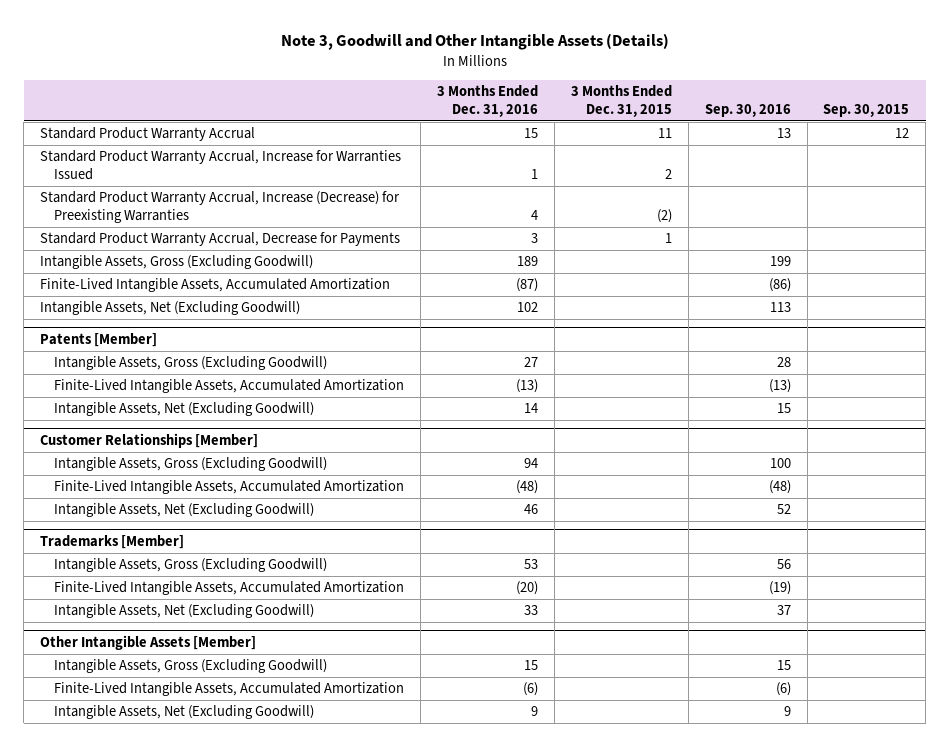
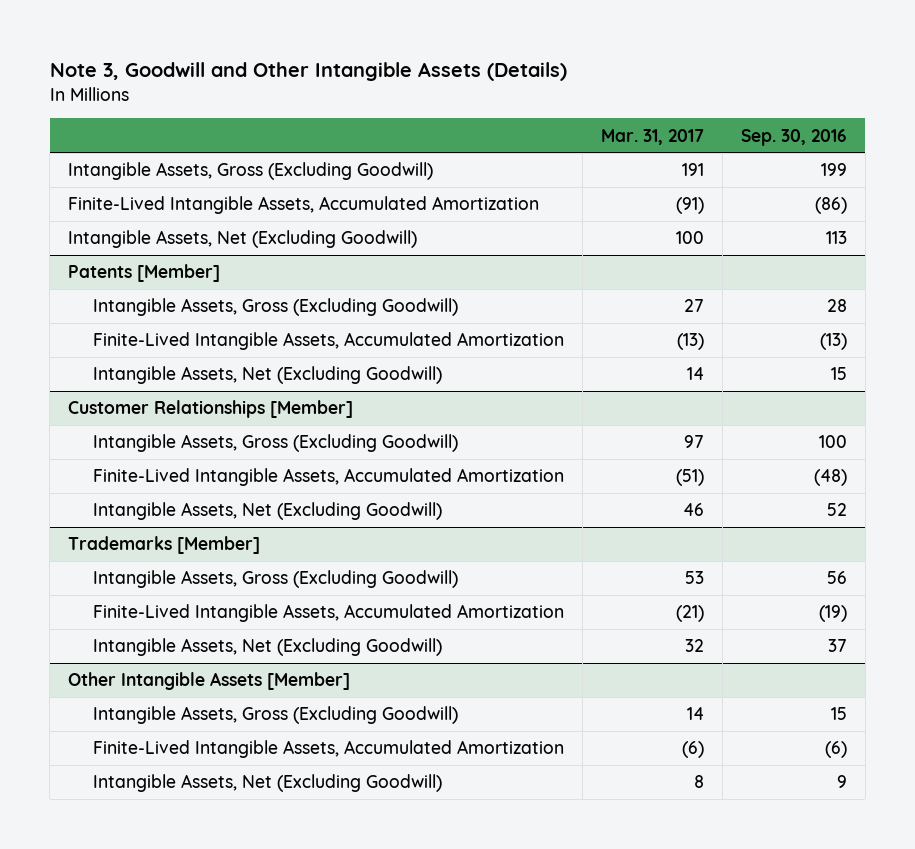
[437,85,539,118] 3 Months Ended Dec. 31, 2016 -> none
[570,85,672,118] 3 Months Ended Dec. 31, 2015 -> none
[823,104,910,118] Sep. 30, 2015 -> none
none -> [600,128,704,145] Mar. 31, 2017
[40,127,256,142] Standard Product Warranty Accrual -> none
[40,150,402,181] Standard Product Warranty Accrual, Increase for Warranties Issued -> none
[40,191,401,224] Standard Product Warranty Accrual, Increase (Decrease) for Preexisting Warranties -> none
[40,232,401,247] Standard Product Warranty Accrual, Decrease for Payments -> none

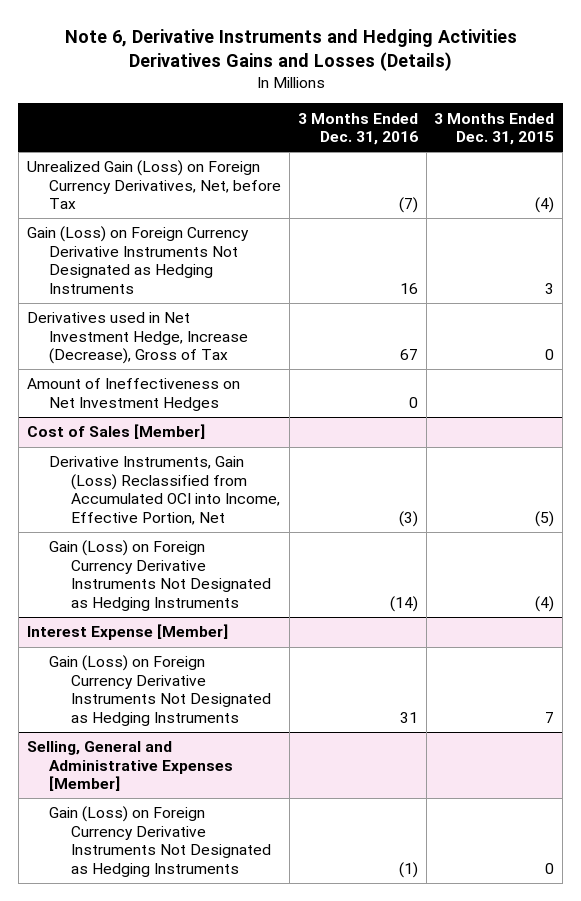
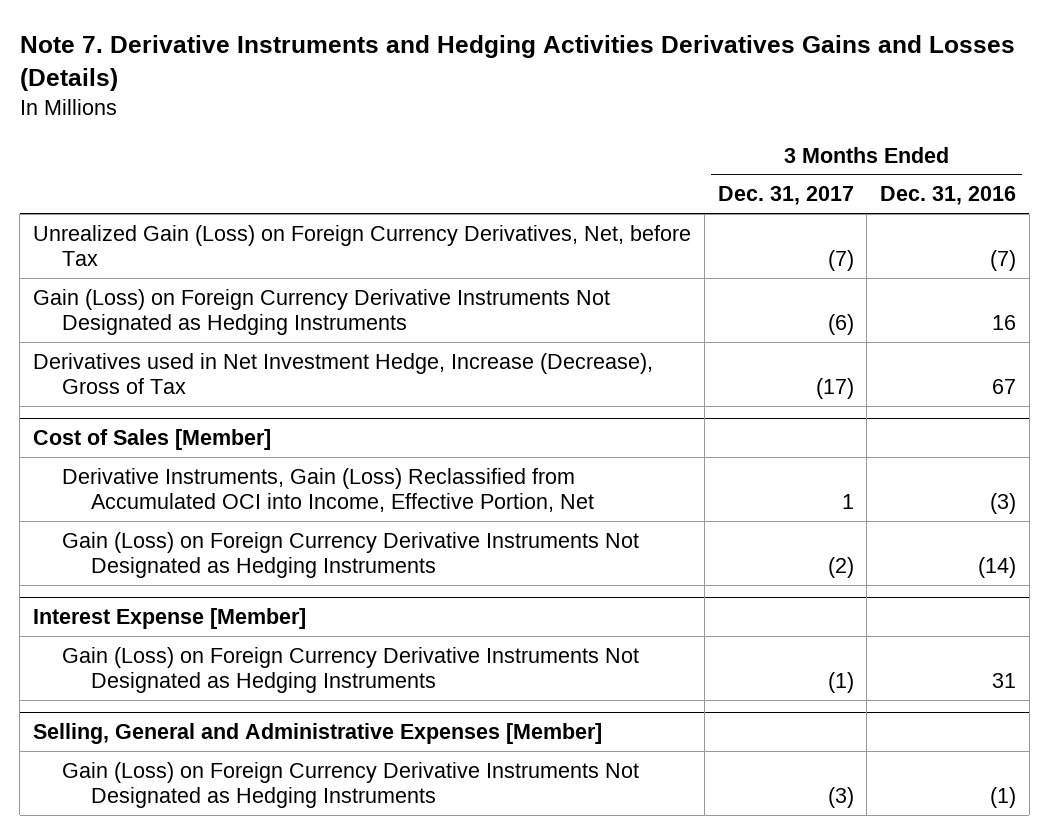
[64,28,517,71] Note 6, Derivative Instruments and Hedging Activities Derivatives Gains and Losses (Details) -> [19,35,1015,92] Note 7. Derivative Instruments and Hedging Activities Derivatives Gains and Losses (Details)
[434,112,555,145] 3 Months Ended Dec. 31, 2015 -> none
none -> [717,186,854,206] Dec. 31, 2017
[26,378,240,411] Amount of Ineffectiveness on Net Investment Hedges -> none

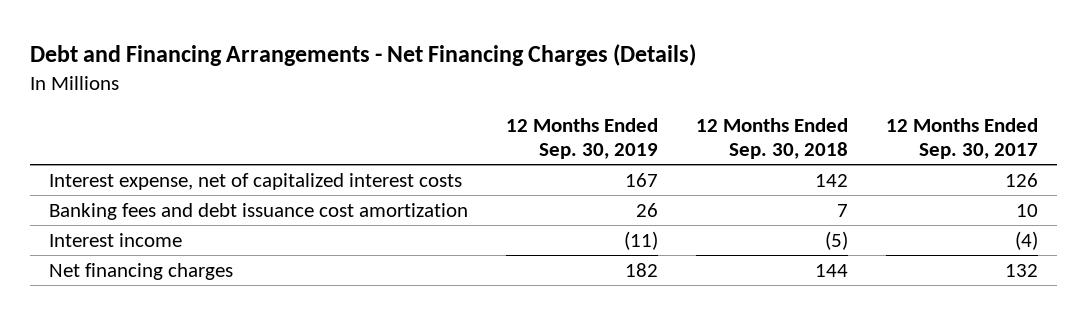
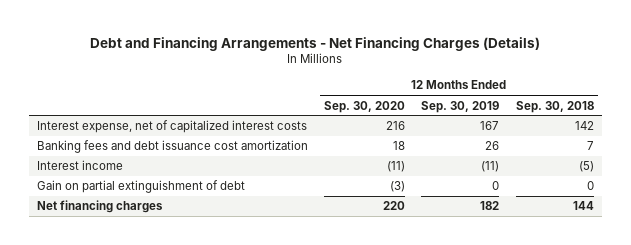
[886,118,1039,159] 12 Months Ended Sep. 30, 2017 -> none
none -> [324,100,406,113] Sep. 30, 2020
none -> [37,180,246,194] Gain on partial extinguishment of debt

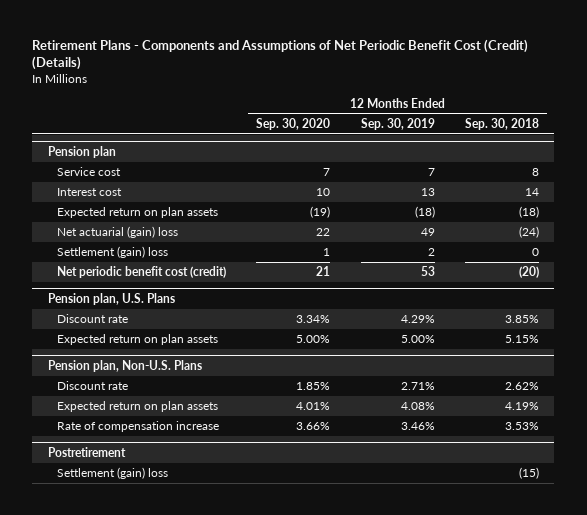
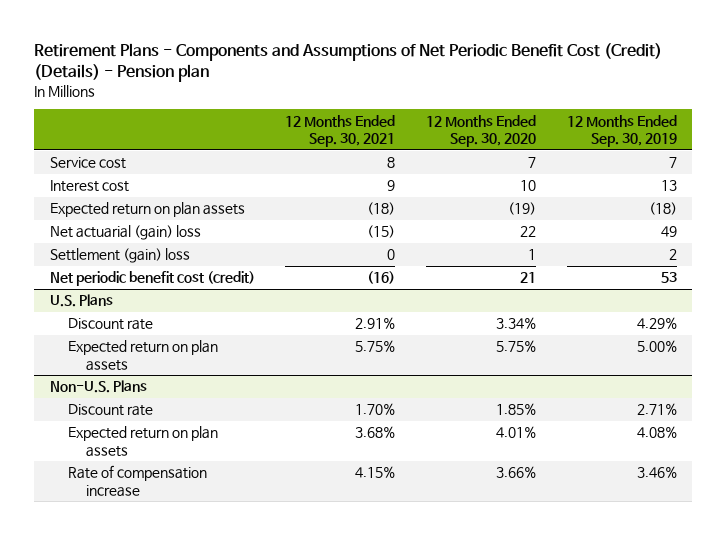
[32,38,529,71] Retirement Plans - Components and Assumptions of Net Periodic Benefit Cost (Credit) (Details) -> [34,42,663,83] Retirement Plans - Components and Assumptions of Net Periodic Benefit Cost (Credit) (Details) - Pension plan
[465,118,540,131] Sep. 30, 2018 -> none
none -> [285,114,396,148] 12 Months Ended Sep. 30, 2021
[47,145,116,158] Pension plan -> none
[47,292,175,305] Pension plan, U.S. Plans -> [49,294,113,308] U.S. Plans
[296,335,331,344] 5.00% -> [496,340,537,353] 5.75%
[47,359,202,372] Pension plan, Non-U.S. Plans -> [49,380,147,394] Non-U.S. Plans
[47,446,126,457] Postretirement -> none
[56,467,168,480] Settlement (gain) loss -> none

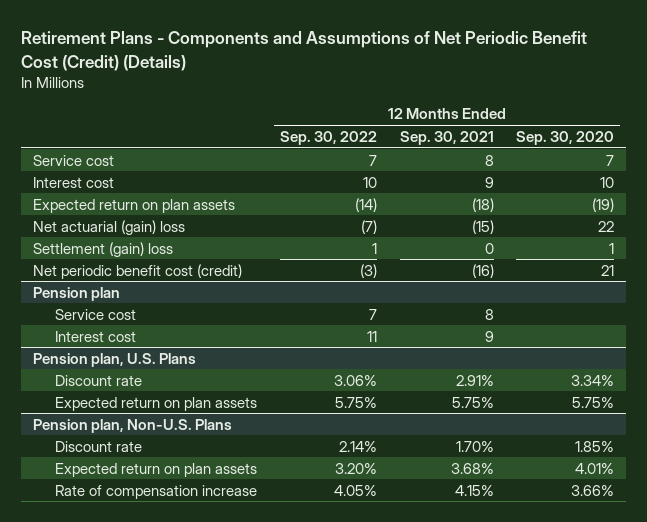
[34,42,663,83] Retirement Plans - Components and Assumptions of Net Periodic Benefit Cost (Credit) (Details) - Pension plan -> [21,31,588,71] Retirement Plans - Components and Assumptions of Net Periodic Benefit Cost (Credit) (Details)
[566,114,677,148] 12 Months Ended Sep. 30, 2019 -> none
none -> [279,130,377,145] Sep. 30, 2022
[49,294,113,308] U.S. Plans -> [32,286,120,301] Pension plan
none -> [55,308,137,320] Service cost
none -> [55,330,137,342] Interest cost
none -> [32,352,196,367] Pension plan, U.S. Plans
[49,380,147,394] Non-U.S. Plans -> [32,418,232,433] Pension plan, Non-U.S. Plans

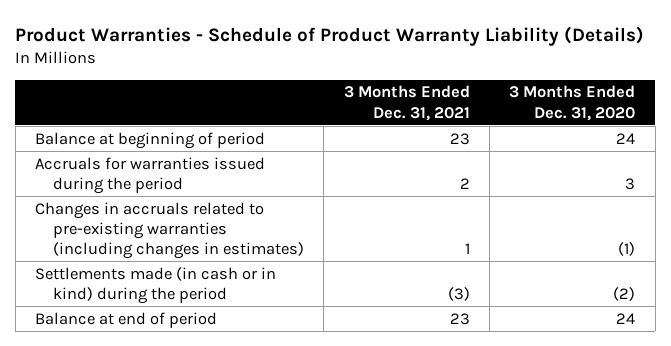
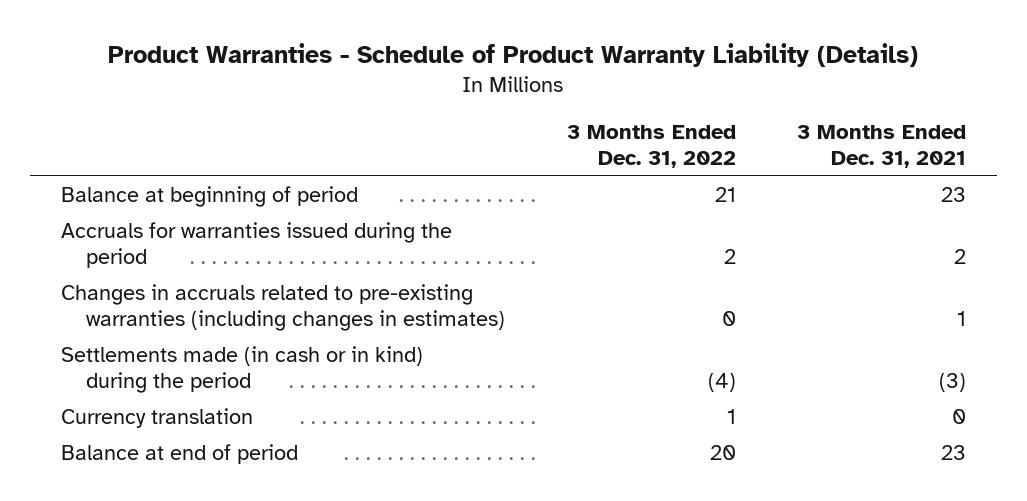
[509,85,636,121] 3 Months Ended Dec. 31, 2020 -> none
none -> [566,124,736,168] 3 Months Ended Dec. 31, 2022
none -> [60,408,253,429] Currency translation

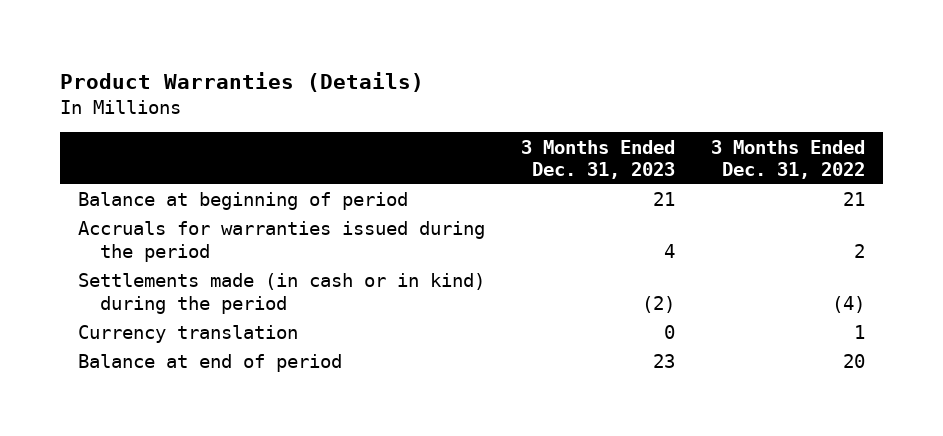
[108,43,919,68] Product Warranties - Schedule of Product Warranty Liability (Details) -> [60,72,425,93] Product Warranties (Details)
[797,124,967,168] 3 Months Ended Dec. 31, 2021 -> none
none -> [521,139,676,180] 3 Months Ended Dec. 31, 2023
[60,284,506,332] Changes in accruals related to pre-existing warranties (including changes in estimates) -> none

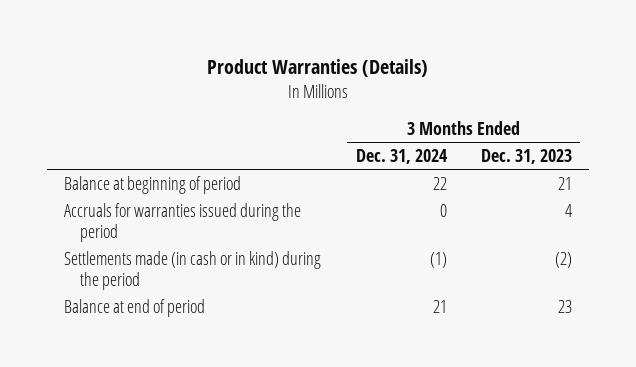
[710,139,865,180] 3 Months Ended Dec. 31, 2022 -> none
none -> [355,148,448,164] Dec. 31, 2024
[78,325,299,344] Currency translation -> none

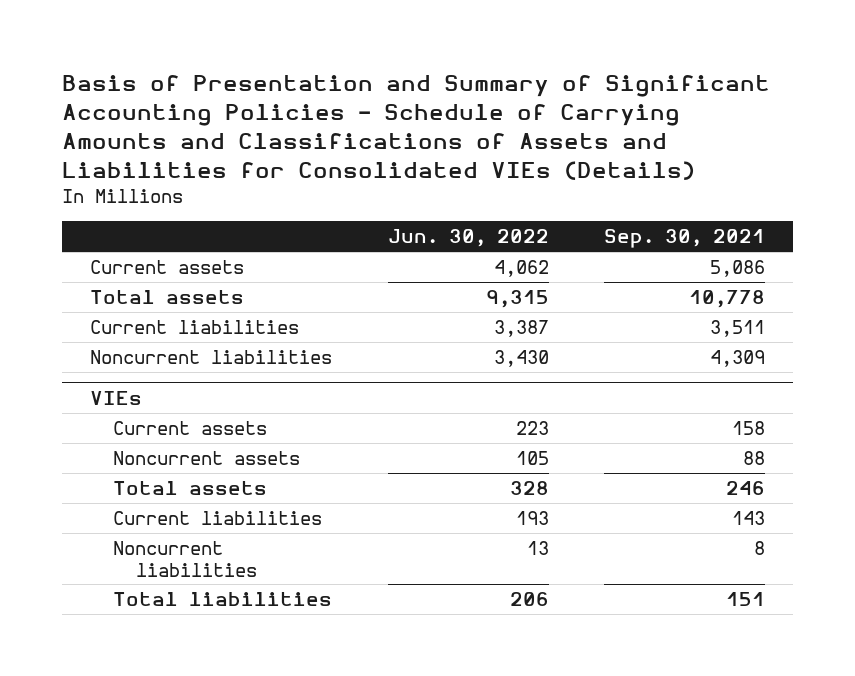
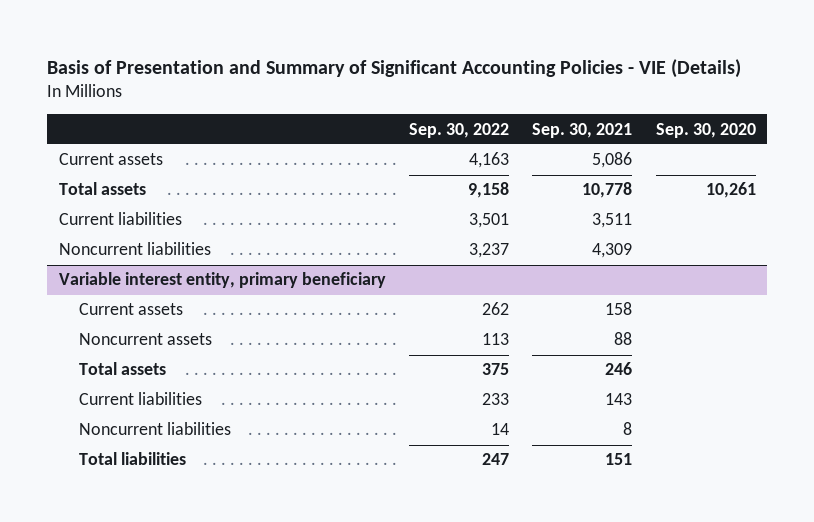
[62,74,771,180] Basis of Presentation and Summary of Significant Accounting Policies - Schedule of Carrying Amounts and Classifications of Assets and Liabilities for Consolidated VIEs (Details) -> [46,58,741,78] Basis of Presentation and Summary of Significant Accounting Policies - VIE (Details)
[387,229,549,248] Jun. 30, 2022 -> none
none -> [408,122,509,138] Sep. 30, 2022
none -> [655,122,756,138] Sep. 30, 2020
[89,390,142,405] VIEs -> [58,272,386,289] Variable interest entity, primary beneficiary

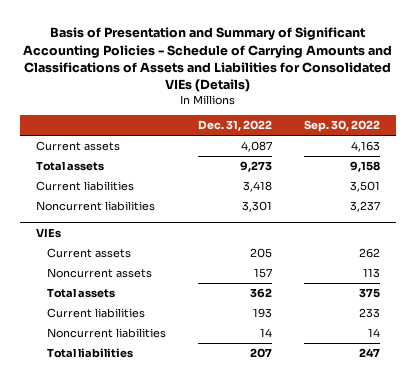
[46,58,741,78] Basis of Presentation and Summary of Significant Accounting Policies - VIE (Details) -> [22,27,392,93] Basis of Presentation and Summary of Significant Accounting Policies - Schedule of Carrying Amounts and Classifications of Assets and Liabilities for Consolidated VIEs (Details)
[532,122,633,138] Sep. 30, 2021 -> none
[655,122,756,138] Sep. 30, 2020 -> none
none -> [197,120,272,132] Dec. 31, 2022
[58,272,386,289] Variable interest entity, primary beneficiary -> [36,227,62,238] VIEs

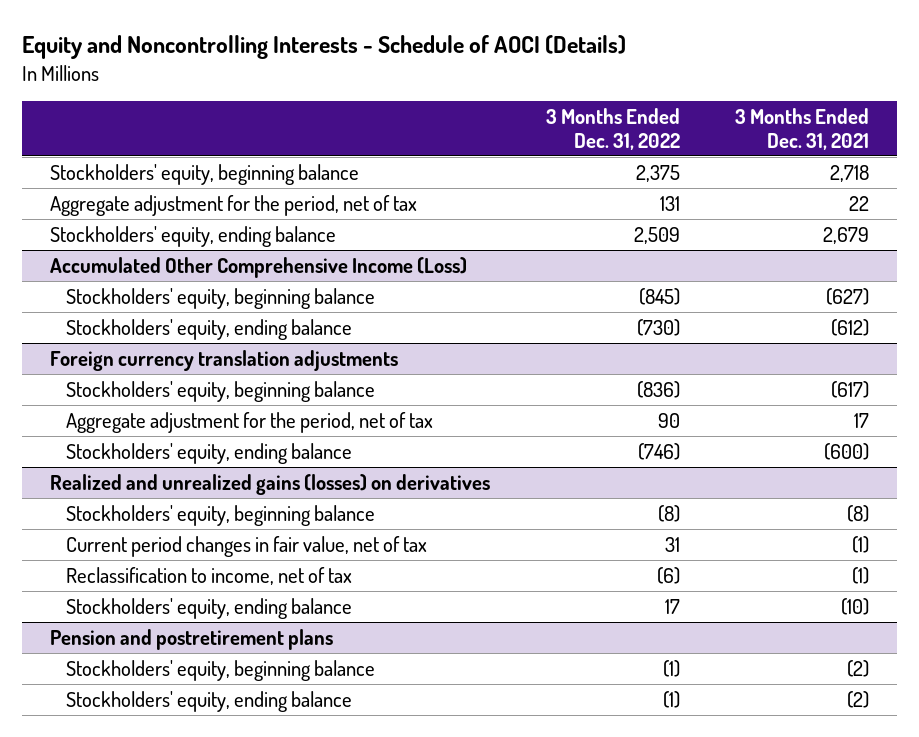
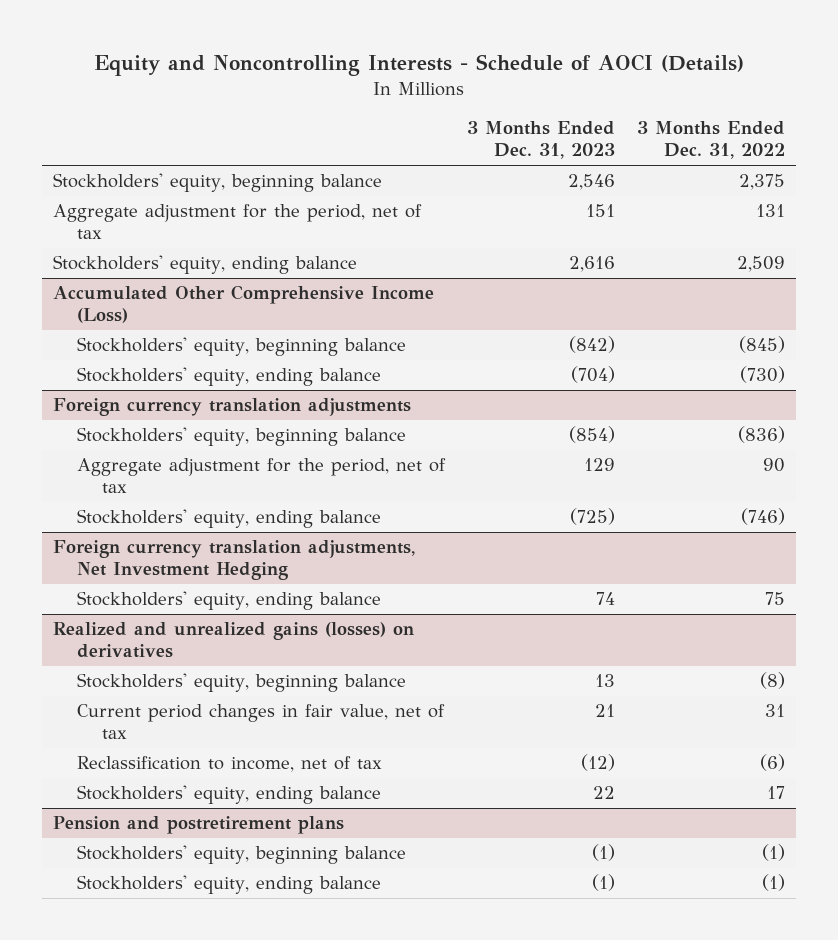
[735,108,870,150] 3 Months Ended Dec. 31, 2021 -> none
none -> [467,121,616,160] 3 Months Ended Dec. 31, 2023
none -> [52,540,415,581] Foreign currency translation adjustments, Net Investment Hedging
none -> [77,591,382,611] Stockholders' equity, ending balance

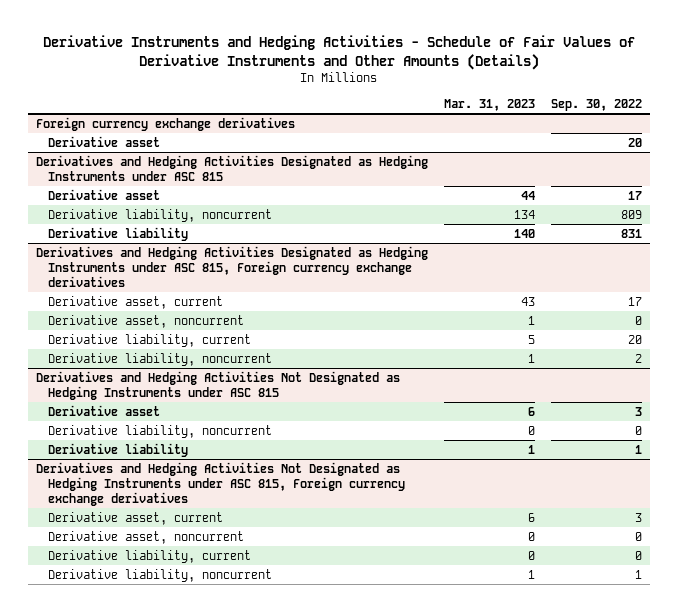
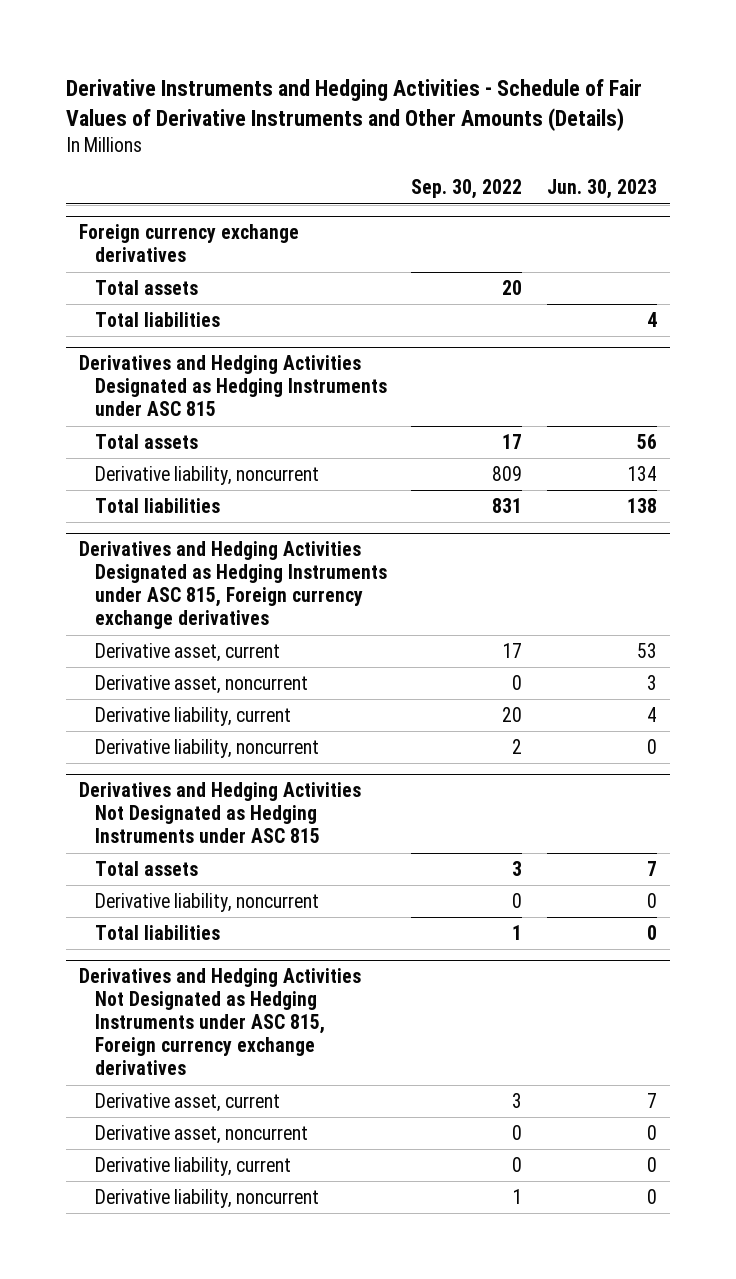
[443,99,535,112] Mar. 31, 2023 -> none
none -> [547,179,658,200] Jun. 30, 2023
[47,135,160,147] Derivative asset -> [94,280,198,296] Total assets
none -> [94,312,220,328] Total liabilities
[47,188,160,200] Derivative asset -> [94,434,198,450] Total assets
[47,226,188,241] Derivative liability -> [94,498,220,514] Total liabilities
[47,404,160,416] Derivative asset -> [94,861,198,877] Total assets
[47,442,188,457] Derivative liability -> [94,925,220,941] Total liabilities

